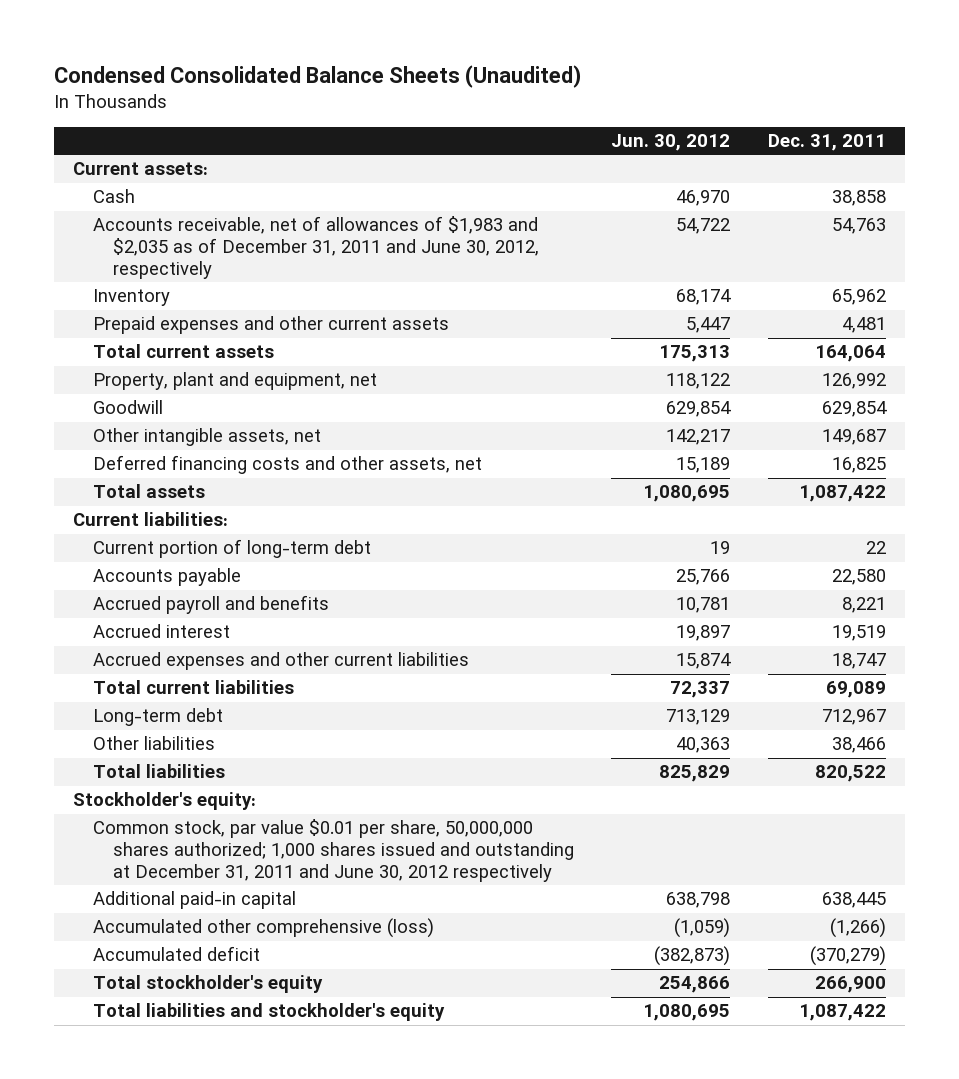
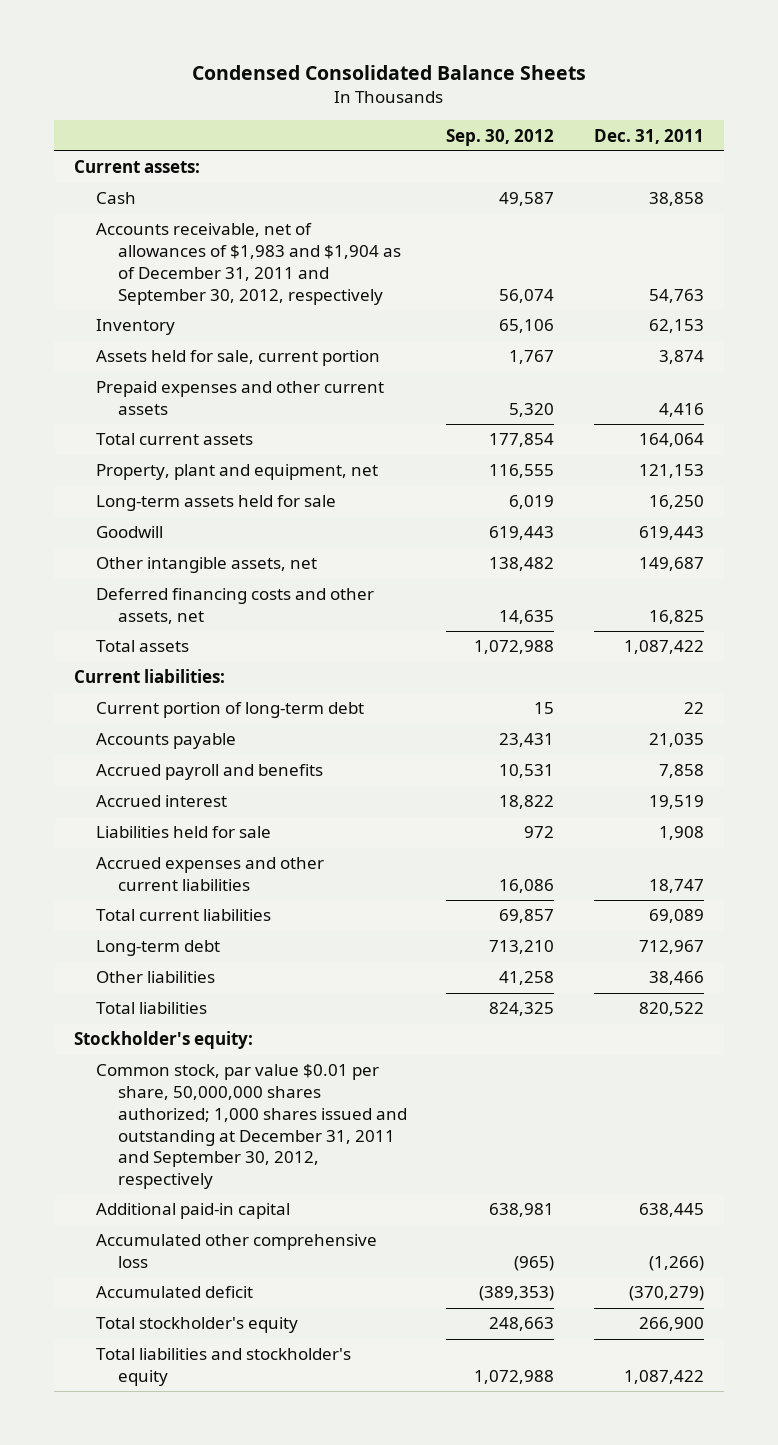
[53,64,581,88] Condensed Consolidated Balance Sheets (Unaudited) -> [191,65,586,81] Condensed Consolidated Balance Sheets
[611,134,731,152] Jun. 30, 2012 -> none
none -> [446,128,555,146] Sep. 30, 2012
[92,216,539,280] Accounts receivable, net of allowances of $1,983 and $2,035 as of December 31, 2011 and June 30, 2012, respectively -> [95,223,401,305] Accounts receivable, net of allowances of $1,983 and $1,904 as of December 31, 2011 and September 30, 2012, respectively
[831,289,886,306] 65,962 -> [648,319,704,334] 62,153
none -> [95,350,380,367] Assets held for sale, current portion
[841,317,886,334] 4,481 -> [658,403,704,418] 4,416
[821,373,886,390] 126,992 -> [638,464,704,479] 121,153
none -> [95,495,336,512] Long-term assets held for sale
[821,401,887,418] 629,854 -> [638,526,704,541] 619,443
[831,569,886,586] 22,580 -> [648,733,704,748] 21,035
[841,597,886,614] 8,221 -> [658,764,704,779] 7,858
none -> [95,826,271,839] Liabilities held for sale
[92,819,574,883] Common stock, par value $0.01 per share, 50,000,000 shares authorized; 1,000 shares issued and outstanding at December 31, 2011 and June 30, 2012 respectively -> [95,1064,407,1190] Common stock, par value $0.01 per share, 50,000,000 shares authorized; 1,000 shares issued and outstanding at December 31, 2011 and September 30, 2012, respectively
[92,918,434,939] Accumulated other comprehensive (loss) -> [95,1234,377,1269] Accumulated other comprehensive loss

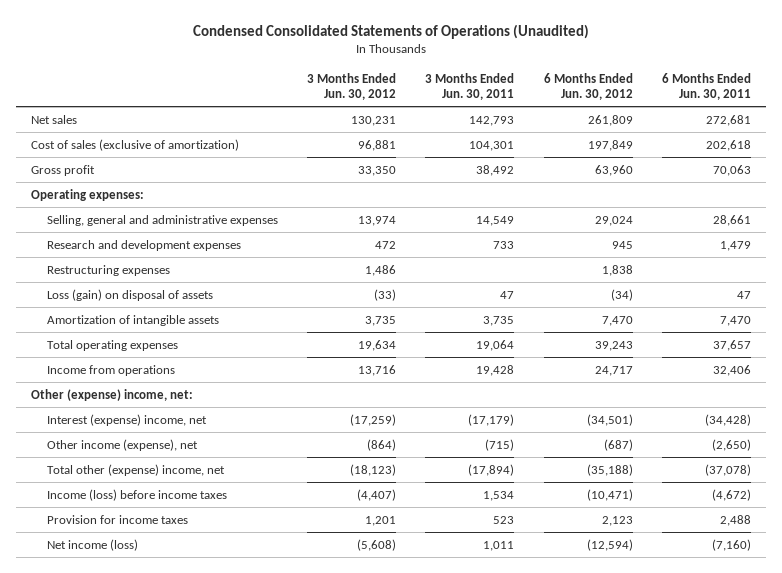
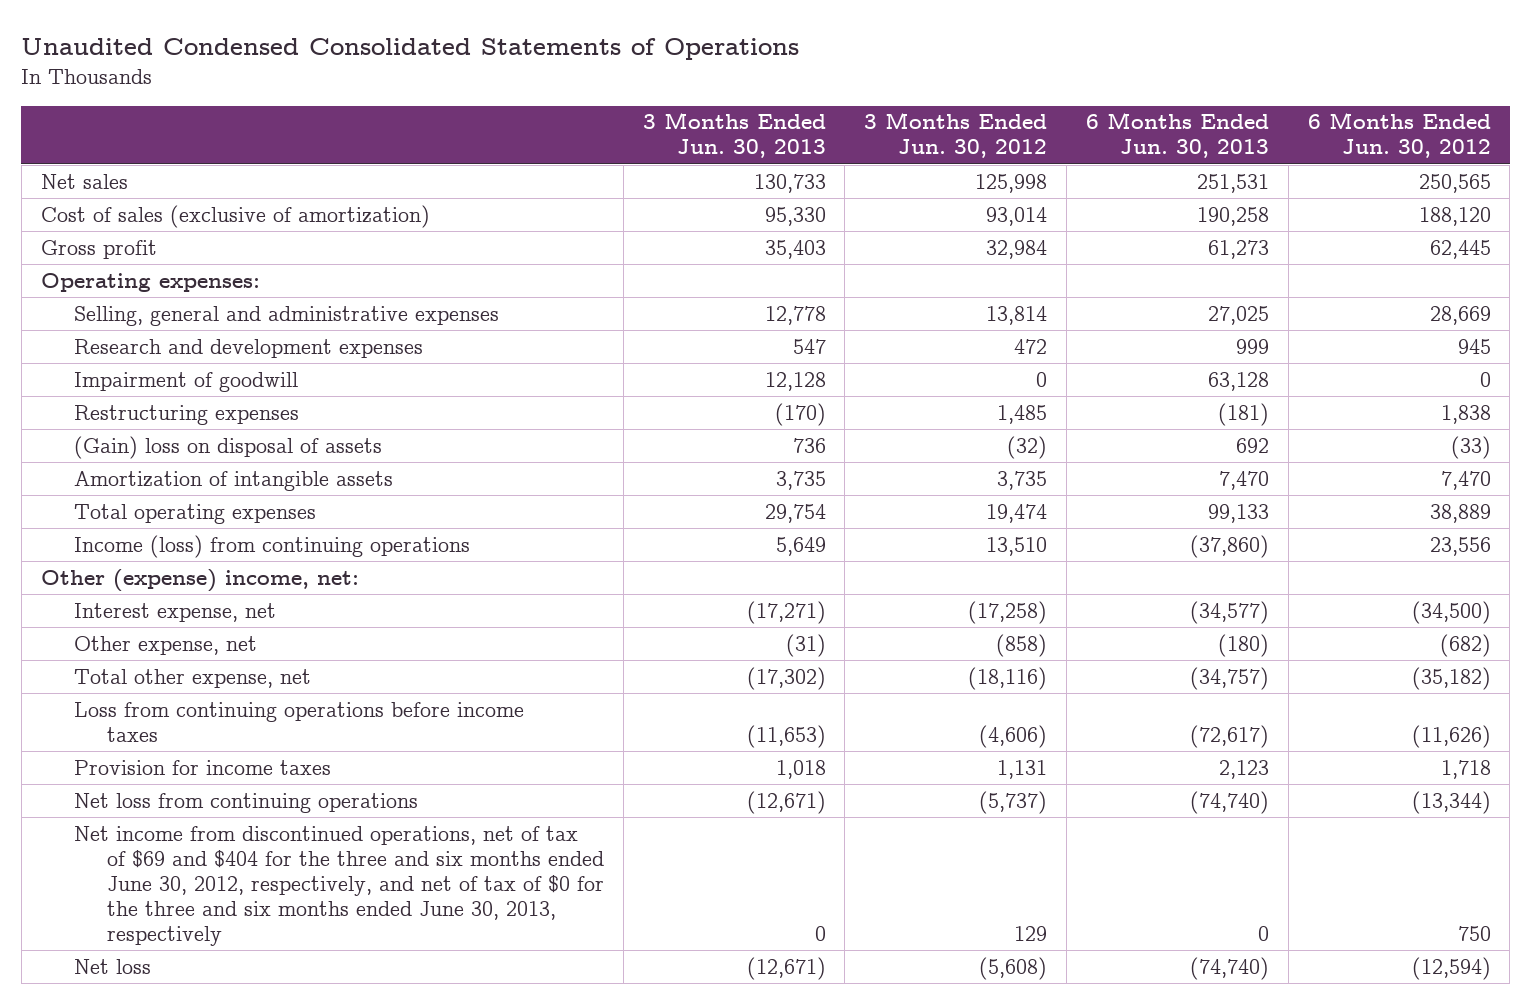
[193,24,590,40] Condensed Consolidated Statements of Operations (Unaudited) -> [21,37,800,60] Unaudited Condensed Consolidated Statements of Operations
[425,72,515,101] 3 Months Ended Jun. 30, 2011 -> none
[662,72,752,101] 6 Months Ended Jun. 30, 2011 -> none
none -> [642,112,826,159] 3 Months Ended Jun. 30, 2013
none -> [1085,112,1269,159] 6 Months Ended Jun. 30, 2013
[351,115,397,126] 130,231 -> [975,173,1048,193] 125,998
[587,114,633,126] 261,809 -> [1418,173,1491,193] 250,565
[358,139,397,151] 96,881 -> [986,206,1048,226] 93,014
[587,139,633,151] 197,849 -> [1418,206,1491,226] 188,120
[358,165,397,176] 33,350 -> [986,239,1048,259] 32,984
[594,164,633,176] 63,960 -> [1429,239,1491,259] 62,445
[358,215,397,226] 13,974 -> [986,305,1048,325] 13,814
[594,215,633,226] 29,024 -> [1429,305,1491,325] 28,669
none -> [73,371,298,392] Impairment of goodwill
[365,264,397,276] 1,486 -> [997,404,1048,424] 1,485
[46,288,213,301] Loss (gain) on disposal of assets -> [73,435,382,459] (Gain) loss on disposal of assets
[374,288,397,301] (33) -> [1007,435,1048,459] (32)
[610,288,633,301] (34) -> [1450,435,1491,459] (33)
[358,339,397,351] 19,634 -> [986,503,1048,523] 19,474
[594,340,633,351] 39,243 -> [1429,503,1491,523] 38,889
[46,364,175,376] Income from operations -> [73,534,470,558] Income (loss) from continuing operations
[358,364,397,376] 13,716 -> [986,536,1048,556] 13,510
[594,365,633,376] 24,717 -> [1429,536,1491,556] 23,556
[46,413,207,426] Interest (expense) income, net -> [73,602,276,622] Interest expense, net
[350,413,397,426] (17,259) -> [968,600,1048,624] (17,258)
[586,413,633,426] (34,501) -> [1411,600,1491,624] (34,500)
[46,438,198,451] Other income (expense), net -> [73,635,257,655] Other expense, net
[367,438,397,451] (864) -> [996,633,1048,657] (858)
[603,438,633,451] (687) -> [1439,633,1491,657] (682)
[46,463,225,476] Total other (expense) income, net -> [73,668,311,688] Total other expense, net
[350,463,397,476] (18,123) -> [968,666,1048,690] (18,116)
[586,463,633,476] (35,188) -> [1411,666,1491,690] (35,182)
[46,488,227,501] Income (loss) before income taxes -> [73,701,524,742] Loss from continuing operations before income taxes
[357,488,397,501] (4,407) -> [979,724,1048,748] (4,606)
[586,488,633,501] (10,471) -> [1411,724,1491,748] (11,626)
[365,515,397,526] 1,201 -> [997,759,1048,779] 1,131
[601,515,633,526] 2,123 -> [1440,759,1491,779] 1,718
none -> [73,792,418,813] Net loss from continuing operations
none -> [73,825,605,947] Net income from discontinued operations, net of tax of $69 and $404 for the three and six months ended June 30, 2012, respectively, and net of tax of $0 for the three and six months ended June 30, 2013, respectively
[46,538,138,551] Net income (loss) -> [73,958,151,974] Net loss

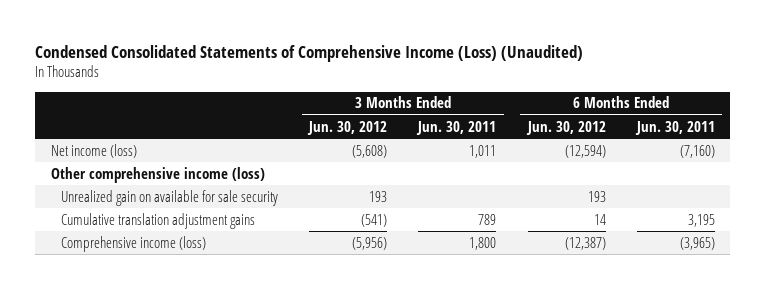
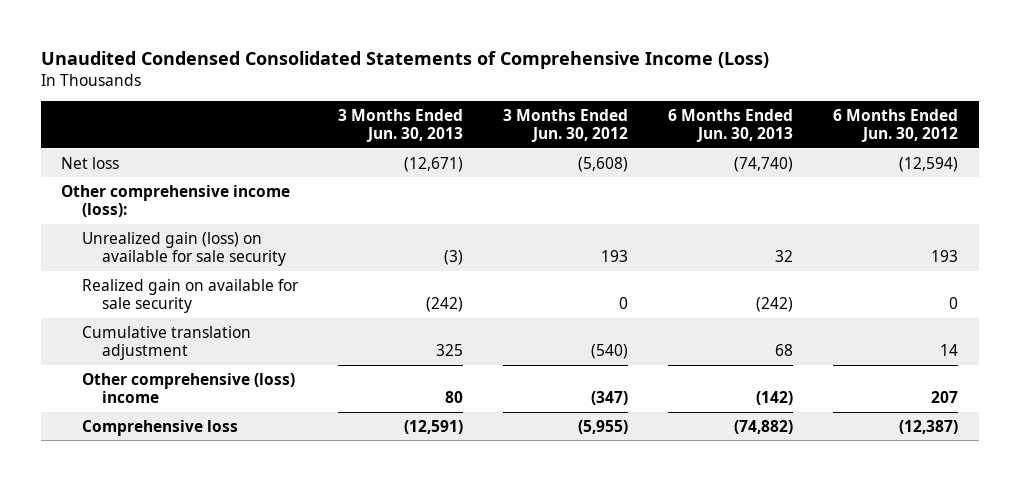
[35,44,584,62] Condensed Consolidated Statements of Comprehensive Income (Loss) (Unaudited) -> [40,50,769,69] Unaudited Condensed Consolidated Statements of Comprehensive Income (Loss)
[416,120,497,135] Jun. 30, 2011 -> none
[634,120,715,135] Jun. 30, 2011 -> none
none -> [337,108,463,143] 3 Months Ended Jun. 30, 2013
none -> [668,108,794,143] 6 Months Ended Jun. 30, 2013
[50,143,137,158] Net income (loss) -> [60,156,119,169] Net loss
[50,166,265,183] Other comprehensive income (loss) -> [60,184,290,218] Other comprehensive income (loss):
[61,189,279,206] Unrealized gain on available for sale security -> [81,231,287,267] Unrealized gain (loss) on available for sale security
none -> [81,278,299,314] Realized gain on available for sale security
[61,212,256,229] Cumulative translation adjustment gains -> [81,325,251,361] Cumulative translation adjustment
[361,213,388,227] (541) -> [590,344,628,360] (540)
none -> [81,372,295,404] Other comprehensive (loss) income
[61,235,207,252] Comprehensive income (loss) -> [81,419,238,436] Comprehensive loss
[352,236,388,250] (5,956) -> [577,419,628,434] (5,955)

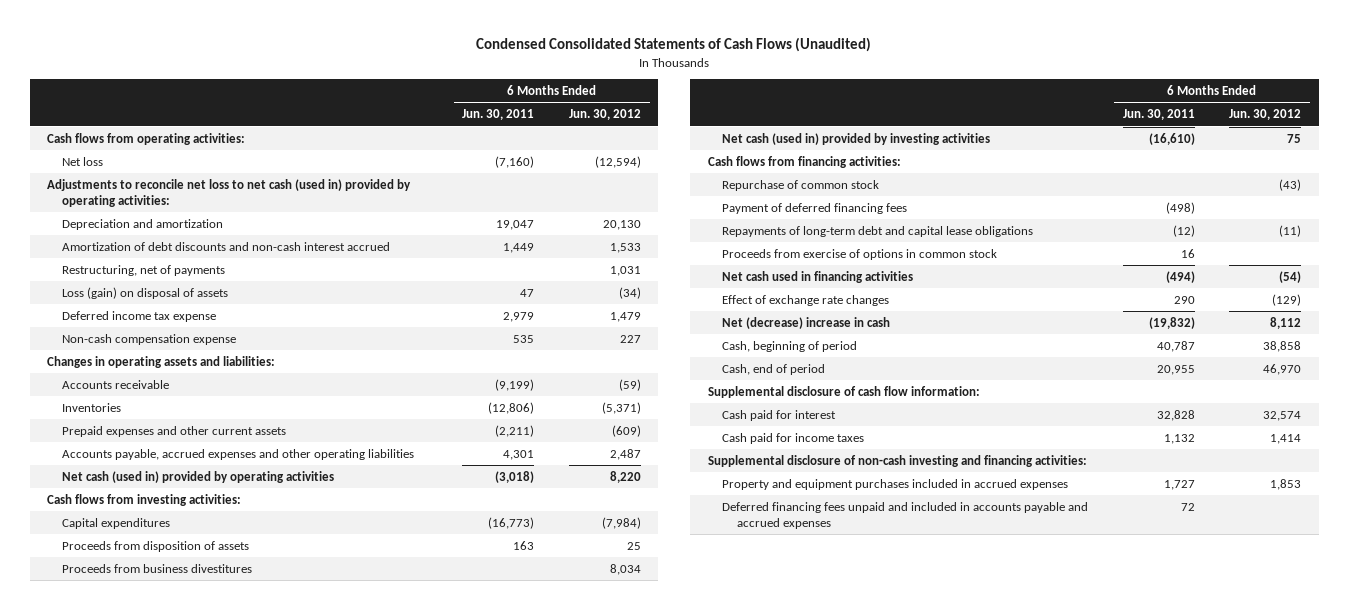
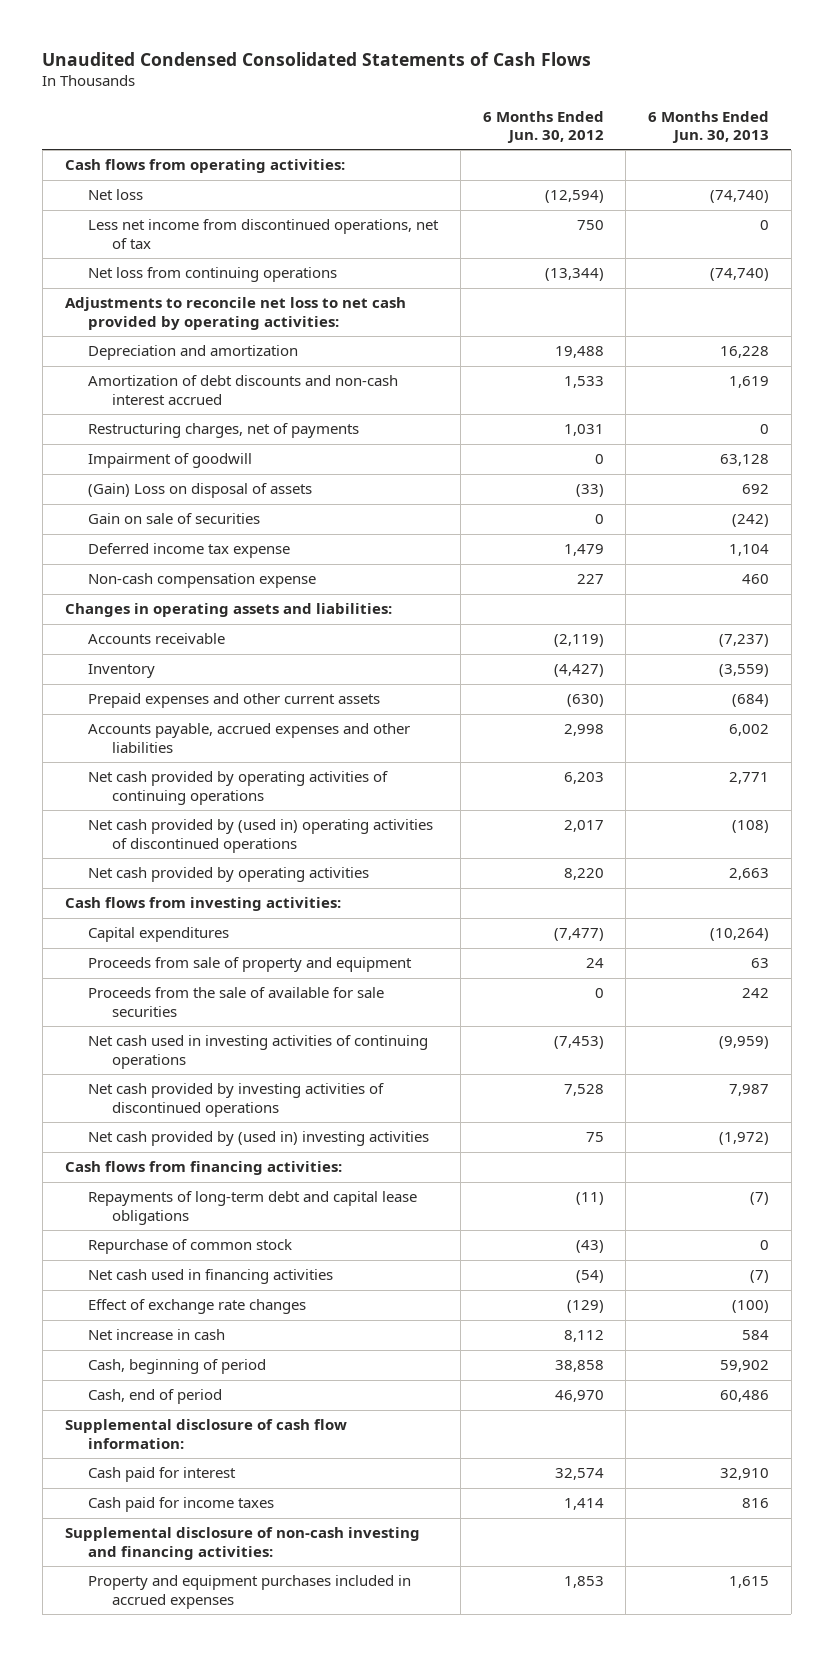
[476,37,872,53] Condensed Consolidated Statements of Cash Flows (Unaudited) -> [42,51,592,66] Unaudited Condensed Consolidated Statements of Cash Flows
[462,109,535,121] Jun. 30, 2011 -> none
none -> [648,110,770,144] 6 Months Ended Jun. 30, 2013
none -> [88,219,440,249] Less net income from discontinued operations, net of tax
none -> [88,267,338,283] Net loss from continuing operations
[47,178,412,207] Adjustments to reconcile net loss to net cash (used in) provided by operating activities: -> [64,297,406,330] Adjustments to reconcile net loss to net cash provided by operating activities:
[603,219,642,230] 20,130 -> [554,346,604,359] 19,488
[61,264,225,276] Restructuring, net of payments -> [88,423,360,439] Restructuring charges, net of payments
none -> [88,453,253,469] Impairment of goodwill
[61,286,228,299] Loss (gain) on disposal of assets -> [88,483,313,499] (Gain) Loss on disposal of assets
[619,286,642,299] (34) -> [575,484,604,498] (33)
none -> [88,513,261,525] Gain on sale of securities
[61,402,121,412] Inventories -> none
[619,378,642,391] (59) -> [553,634,604,648] (2,119)
none -> [88,664,156,679] Inventory
[612,424,642,437] (609) -> [566,694,604,708] (630)
[61,448,414,460] Accounts payable, accrued expenses and other operating liabilities -> [88,723,411,753] Accounts payable, accrued expenses and other liabilities
[610,448,642,460] 2,487 -> [563,724,604,737] 2,998
none -> [88,771,389,805] Net cash provided by operating activities of continuing operations
none -> [88,819,434,853] Net cash provided by (used in) operating activities of discontinued operations
[61,470,334,483] Net cash (used in) provided by operating activities -> [88,867,370,883] Net cash provided by operating activities
[61,563,252,573] Proceeds from business divestitures -> none
[602,516,642,529] (7,984) -> [553,928,604,942] (7,477)
[61,540,249,552] Proceeds from disposition of assets -> [88,957,413,973] Proceeds from sale of property and equipment
[627,541,642,550] 25 -> [585,958,604,969] 24
none -> [88,987,385,1017] Proceeds from the sale of available for sale securities
none -> [88,1035,429,1069] Net cash used in investing activities of continuing operations
none -> [88,1083,385,1117] Net cash provided by investing activities of discontinued operations
[722,132,991,145] Net cash (used in) provided by investing activities -> [88,1131,430,1147] Net cash provided by (used in) investing activities
[722,202,908,214] Payment of deferred financing fees -> none
[722,248,998,260] Proceeds from exercise of options in common stock -> none
[722,179,880,191] Repurchase of common stock -> [88,1239,293,1255] Repurchase of common stock
[722,316,891,329] Net (decrease) increase in cash -> [88,1329,226,1341] Net increase in cash
[722,501,1089,529] Deferred financing fees unpaid and included in accounts payable and accrued expenses -> none

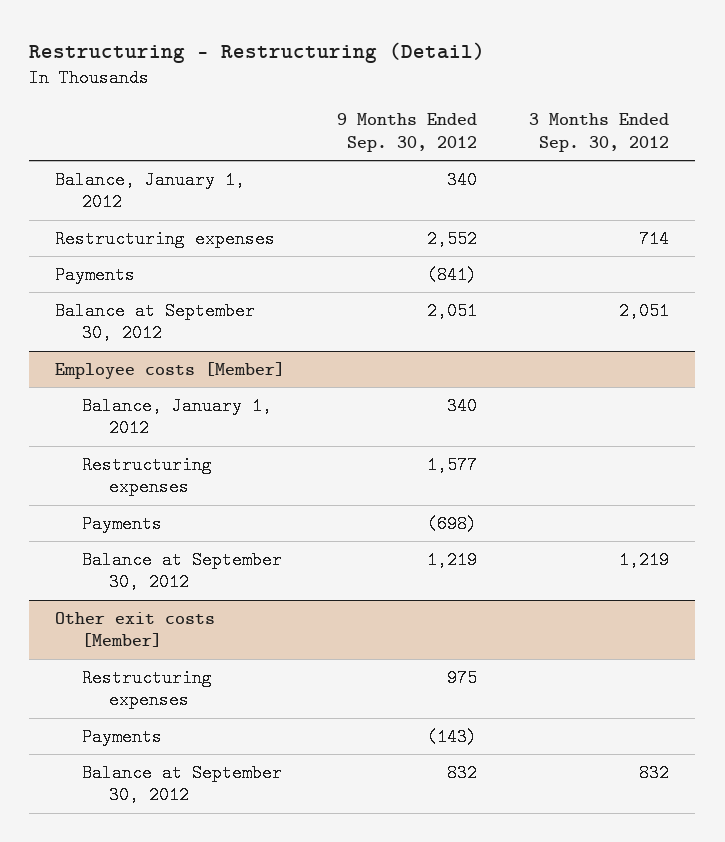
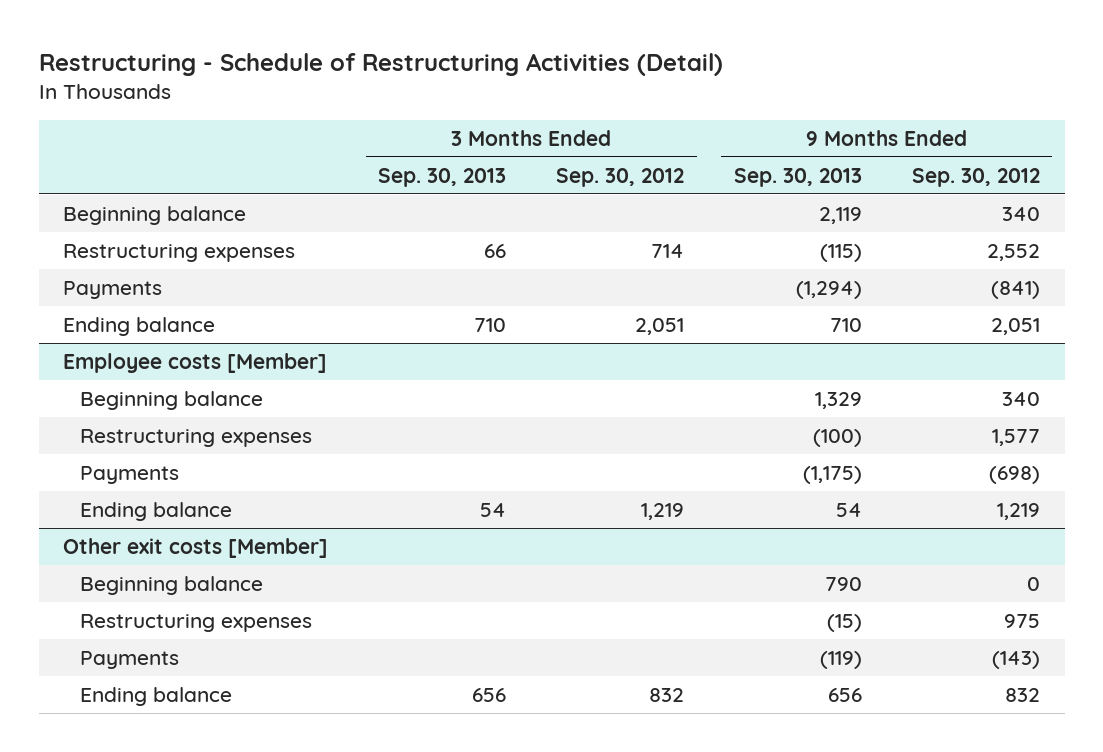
[29,42,486,64] Restructuring - Restructuring (Detail) -> [38,52,723,76] Restructuring - Schedule of Restructuring Activities (Detail)
none -> [378,167,507,187] Sep. 30, 2013
none -> [733,167,862,187] Sep. 30, 2013
[55,170,246,212] Balance, January 1, 2012 -> [63,205,247,225] Beginning balance
[55,301,256,343] Balance at September 30, 2012 -> [63,316,216,336] Ending balance
[81,396,272,438] Balance, January 1, 2012 -> [79,390,263,410] Beginning balance
[81,550,282,592] Balance at September 30, 2012 -> [79,501,232,521] Ending balance
none -> [79,575,263,595] Beginning balance
[81,763,282,805] Balance at September 30, 2012 -> [79,686,232,706] Ending balance

